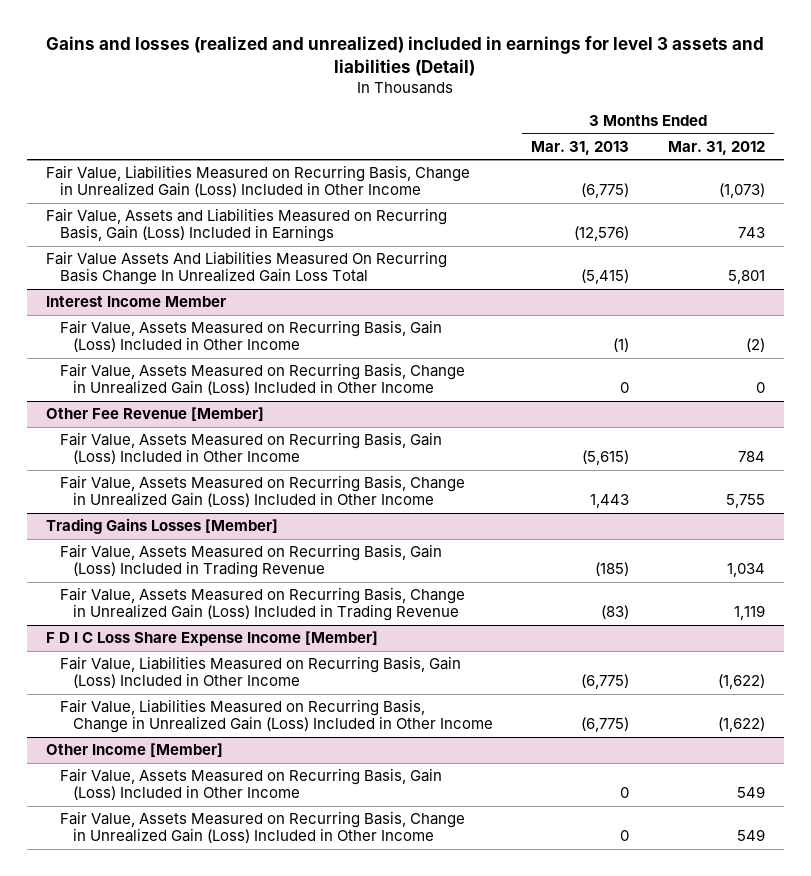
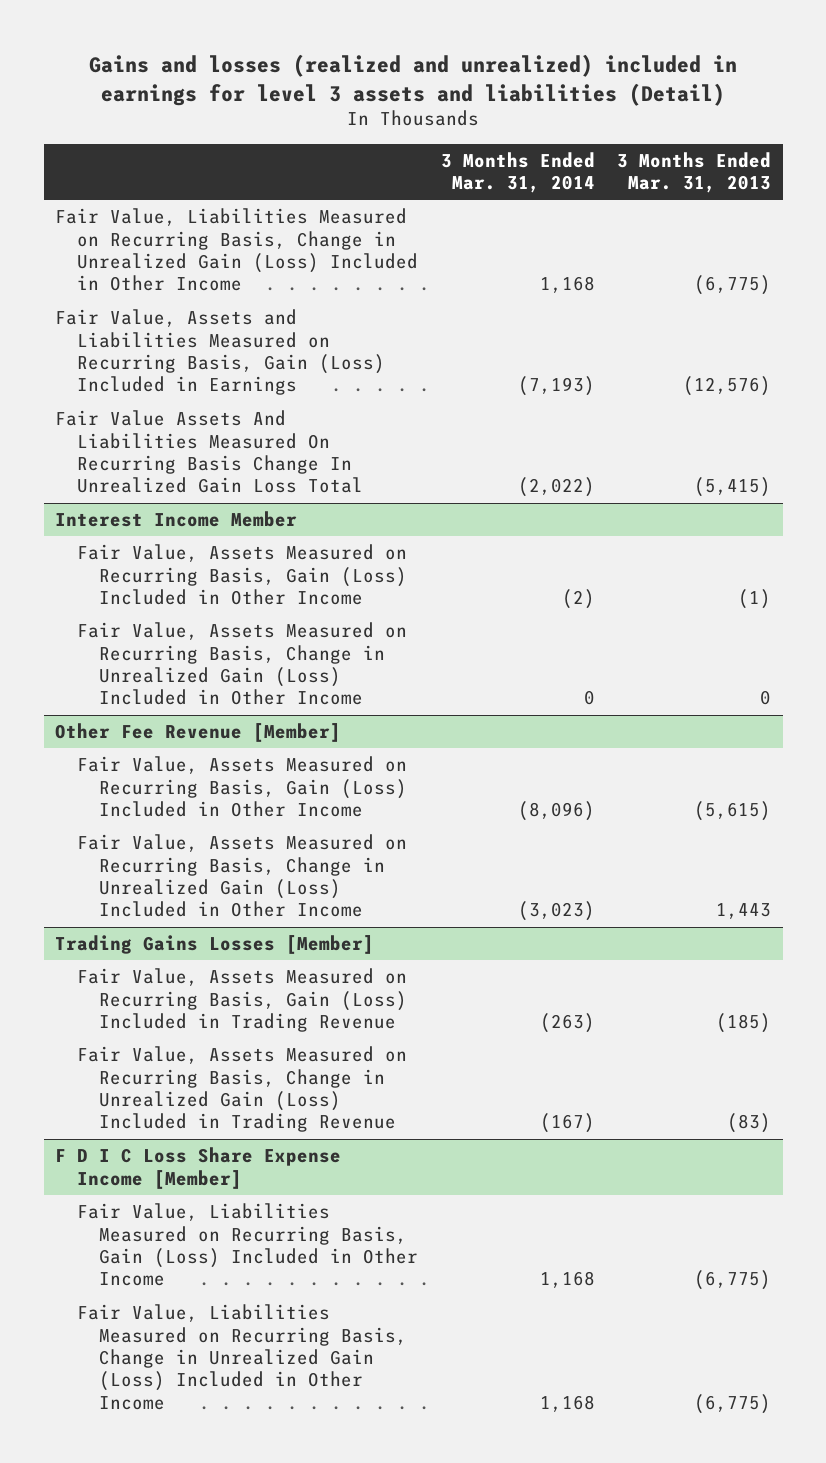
[667,140,765,155] Mar. 31, 2012 -> none
none -> [440,151,595,194] 3 Months Ended Mar. 31, 2014
[45,743,223,758] Other Income [Member] -> none
[59,768,442,801] Fair Value, Assets Measured on Recurring Basis, Gain (Loss) Included in Other Income -> none
[59,811,465,844] Fair Value, Assets Measured on Recurring Basis, Change in Unrealized Gain (Loss) Included in Other Income -> none

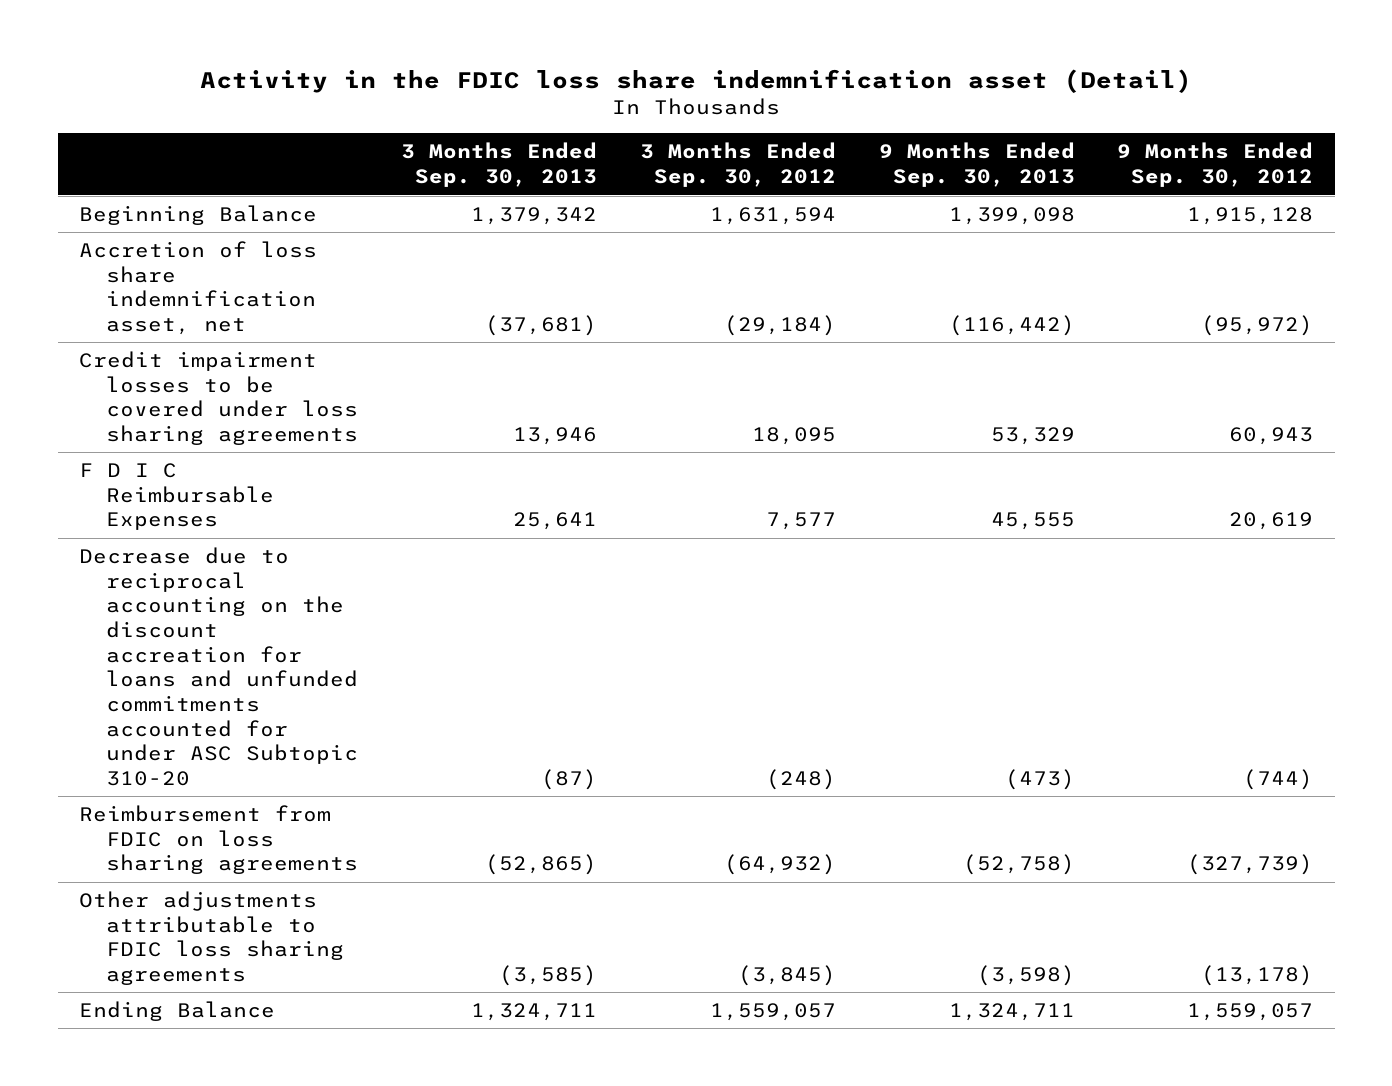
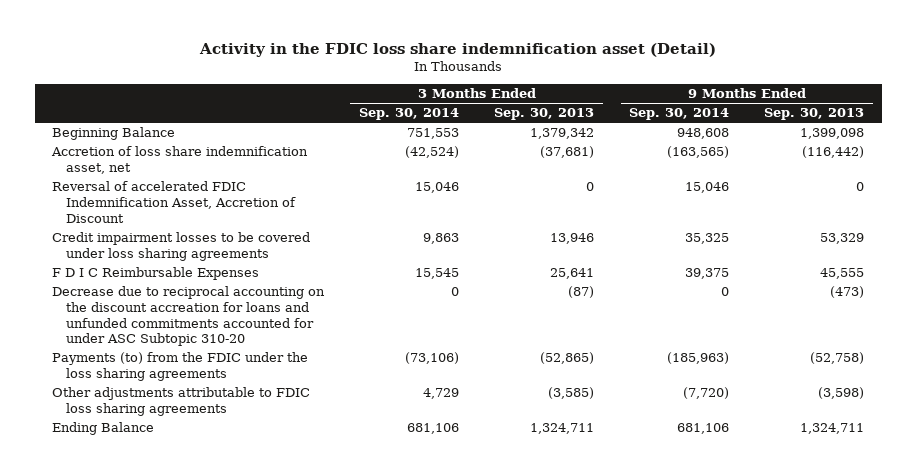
[639,142,836,188] 3 Months Ended Sep. 30, 2012 -> none
[1117,142,1314,188] 9 Months Ended Sep. 30, 2012 -> none
none -> [359,108,460,121] Sep. 30, 2014
none -> [629,108,730,121] Sep. 30, 2014
none -> [52,181,296,223] Reversal of accelerated FDIC Indemnification Asset, Accretion of Discount
[79,805,359,875] Reimbursement from FDIC on loss sharing agreements -> [52,352,309,381] Payments (to) from the FDIC under the loss sharing agreements

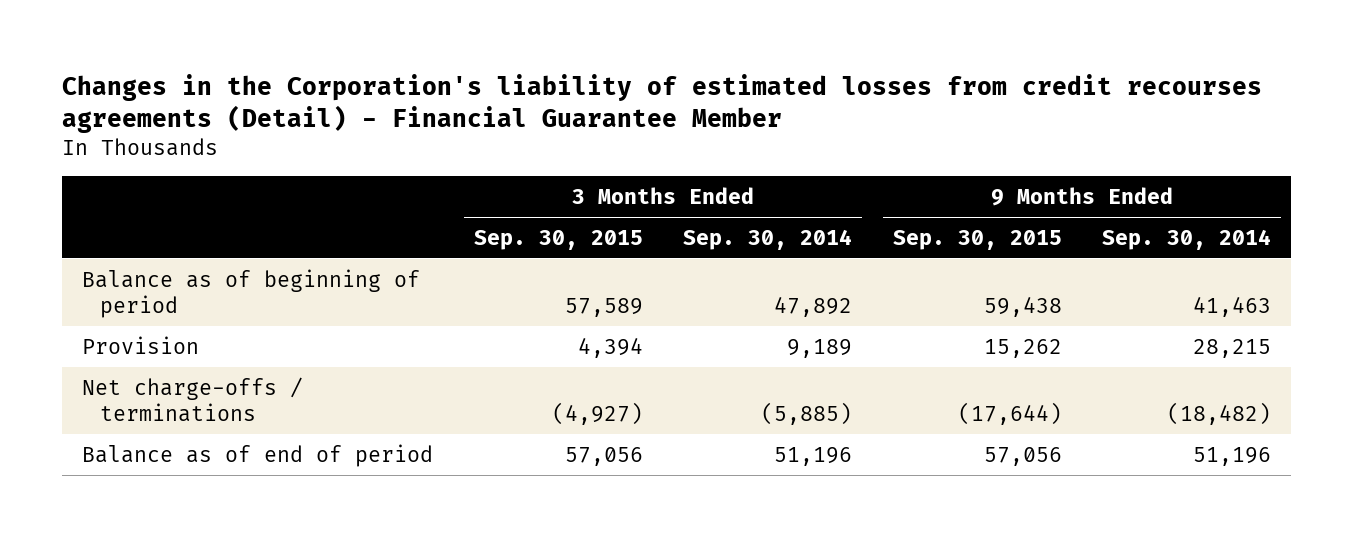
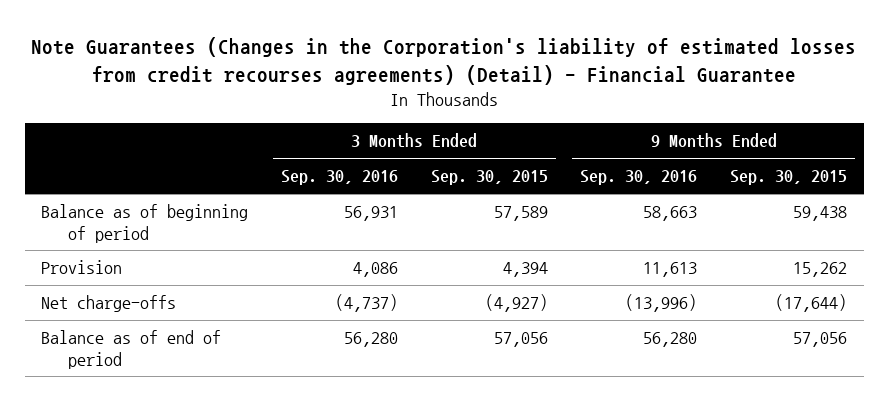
[62,73,1263,134] Changes in the Corporation's liability of estimated losses from credit recourses agreements (Detail) - Financial Guarantee Member -> [31,36,857,85] Note Guarantees (Changes in the Corporation's liability of estimated losses from credit recourses agreements) (Detail) - Financial Guarantee
[683,228,853,250] Sep. 30, 2014 -> none
[1102,228,1272,250] Sep. 30, 2014 -> none
none -> [280,170,398,186] Sep. 30, 2016
none -> [580,170,698,186] Sep. 30, 2016
[82,376,304,423] Net charge-offs / terminations -> [41,295,177,313] Net charge-offs

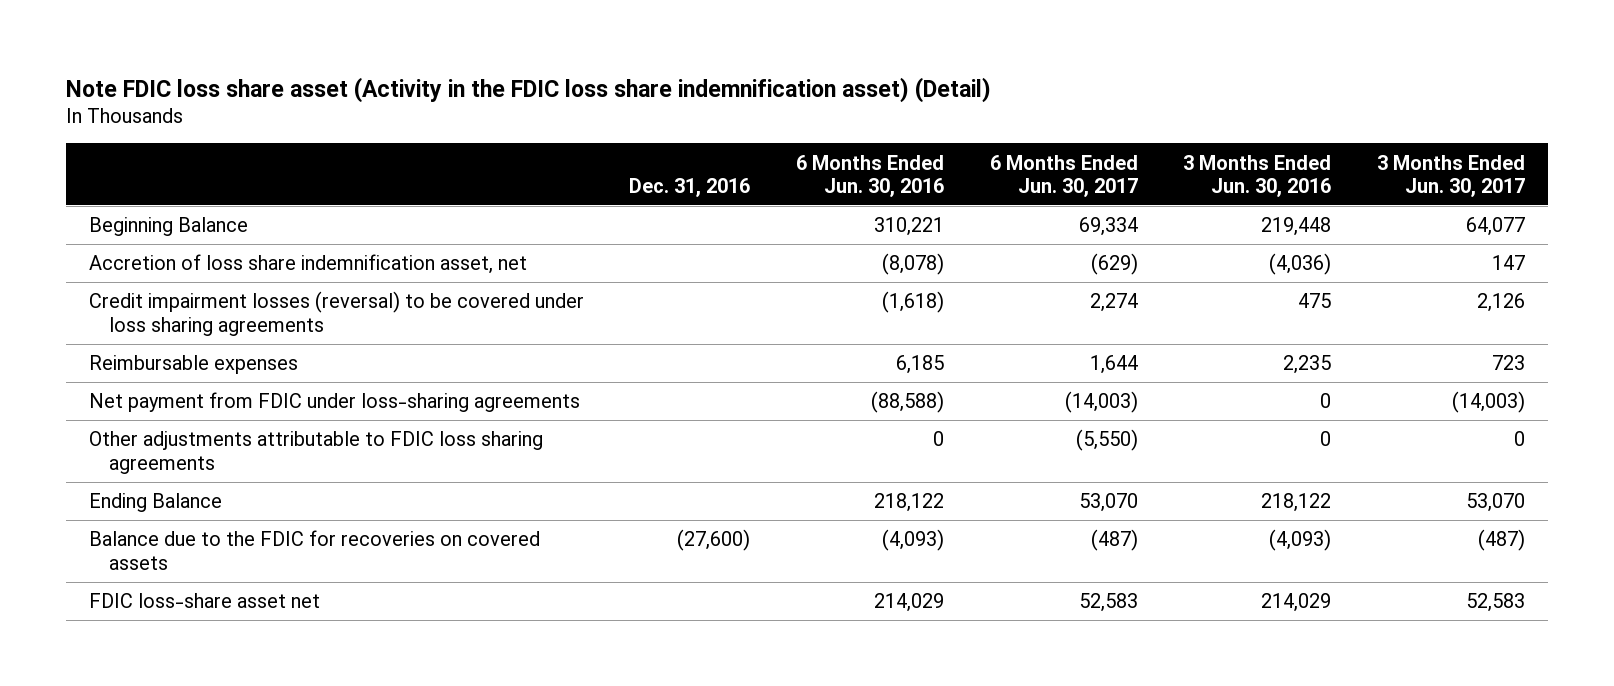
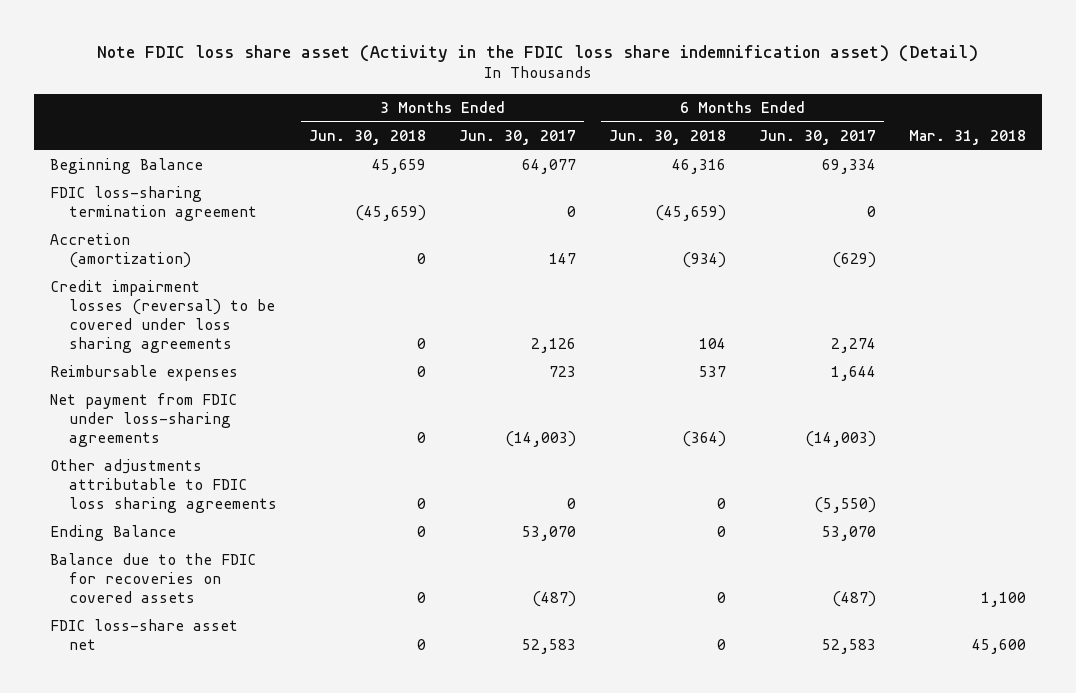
[629,177,751,197] Dec. 31, 2016 -> none
[796,154,945,197] 6 Months Ended Jun. 30, 2016 -> none
[1183,154,1332,197] 3 Months Ended Jun. 30, 2016 -> none
none -> [309,129,427,145] Jun. 30, 2018
none -> [609,129,727,145] Jun. 30, 2018
none -> [908,129,1026,145] Mar. 31, 2018
none -> [50,186,257,222] FDIC loss-sharing termination agreement
[88,254,527,275] Accretion of loss share indemnification asset, net -> [50,233,191,269] Accretion (amortization)

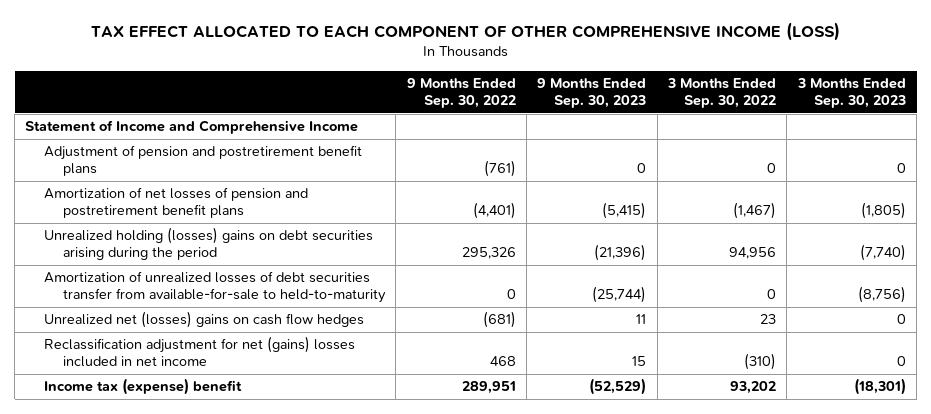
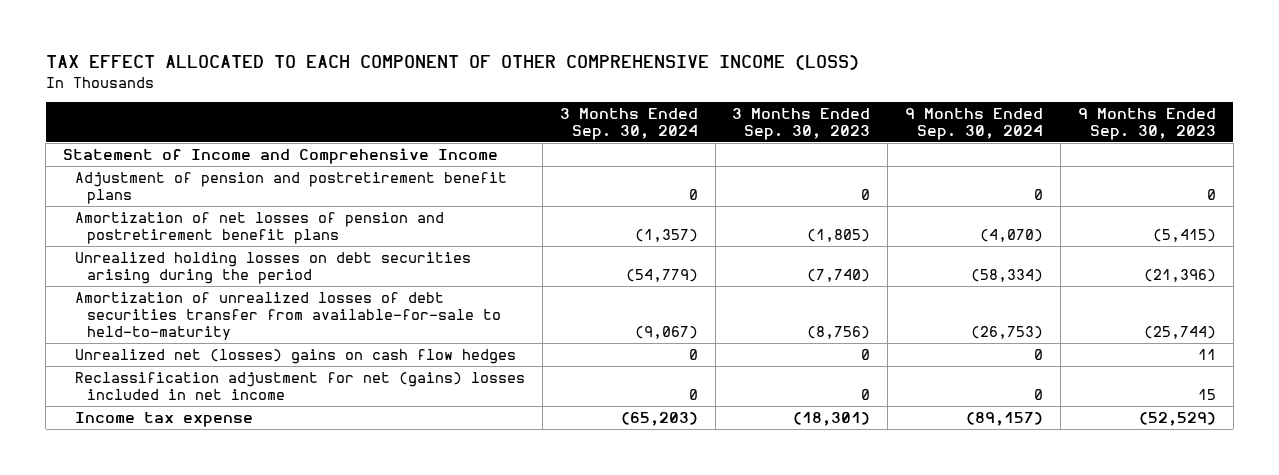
[406,78,516,108] 9 Months Ended Sep. 30, 2022 -> none
[667,78,777,108] 3 Months Ended Sep. 30, 2022 -> none
none -> [559,108,698,140] 3 Months Ended Sep. 30, 2024
none -> [905,108,1044,140] 9 Months Ended Sep. 30, 2024
[44,227,374,261] Unrealized holding (losses) gains on debt securities arising during the period -> [75,251,472,284] Unrealized holding losses on debt securities arising during the period
[44,378,243,396] Income tax (expense) benefit -> [75,411,254,427] Income tax expense

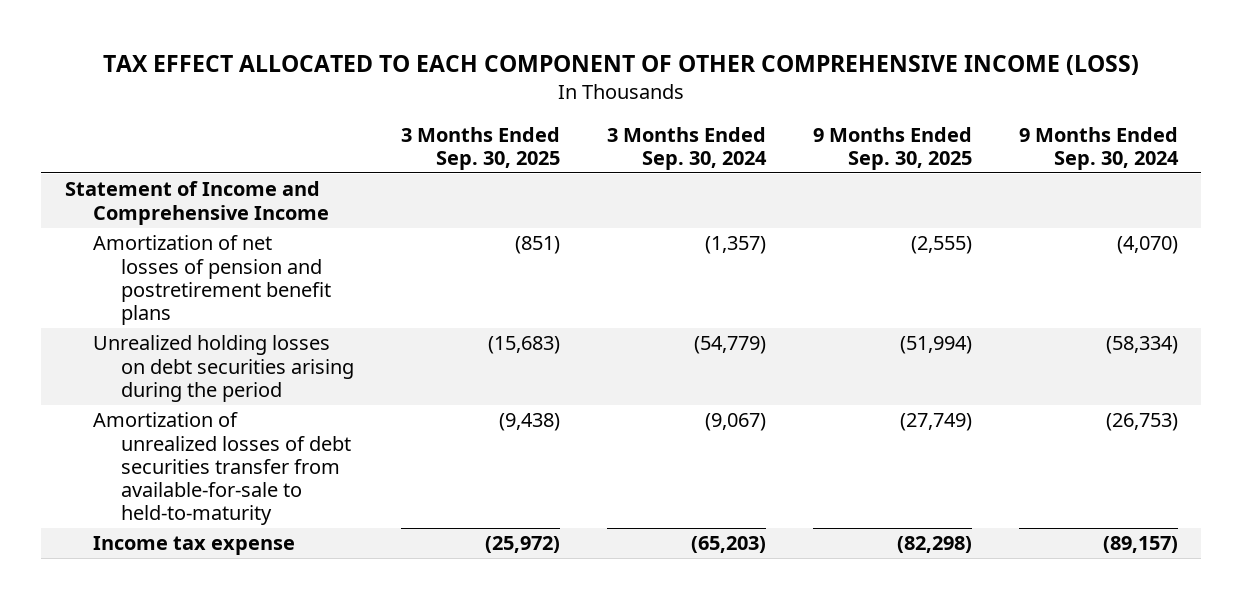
[732,108,871,140] 3 Months Ended Sep. 30, 2023 -> none
[1077,108,1216,140] 9 Months Ended Sep. 30, 2023 -> none
none -> [401,126,561,170] 3 Months Ended Sep. 30, 2025
none -> [812,126,972,170] 9 Months Ended Sep. 30, 2025
[75,171,508,204] Adjustment of pension and postretirement benefit plans -> none
[75,348,517,364] Unrealized net (losses) gains on cash flow hedges -> none
[75,371,526,400] Reclassification adjustment for net (gains) losses included in net income -> none

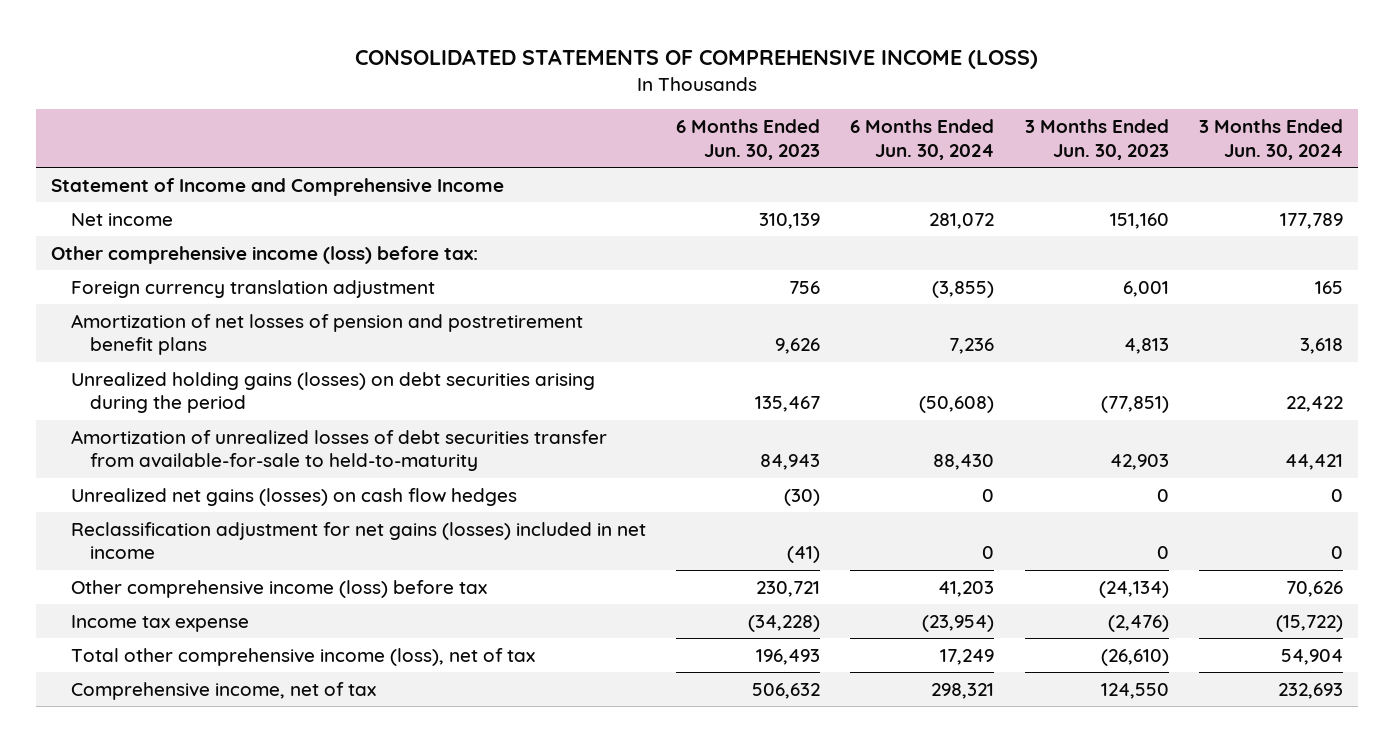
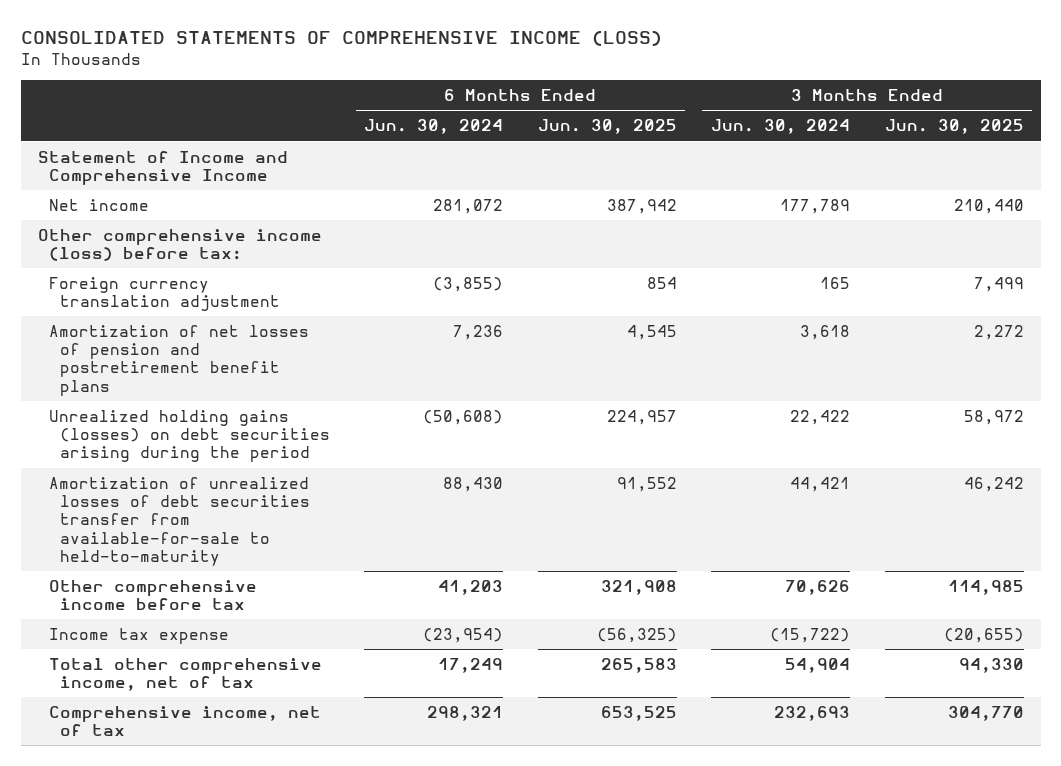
[676,119,821,160] 6 Months Ended Jun. 30, 2023 -> none
[1024,119,1169,160] 3 Months Ended Jun. 30, 2023 -> none
none -> [537,119,677,135] Jun. 30, 2025
none -> [884,119,1024,135] Jun. 30, 2025
[70,487,517,506] Unrealized net gains (losses) on cash flow hedges -> none
[70,521,646,560] Reclassification adjustment for net gains (losses) included in net income -> none
[70,579,487,598] Other comprehensive income (loss) before tax -> [48,579,257,611] Other comprehensive income before tax
[70,647,535,666] Total other comprehensive income (loss), net of tax -> [48,657,322,692] Total other comprehensive income, net of tax

